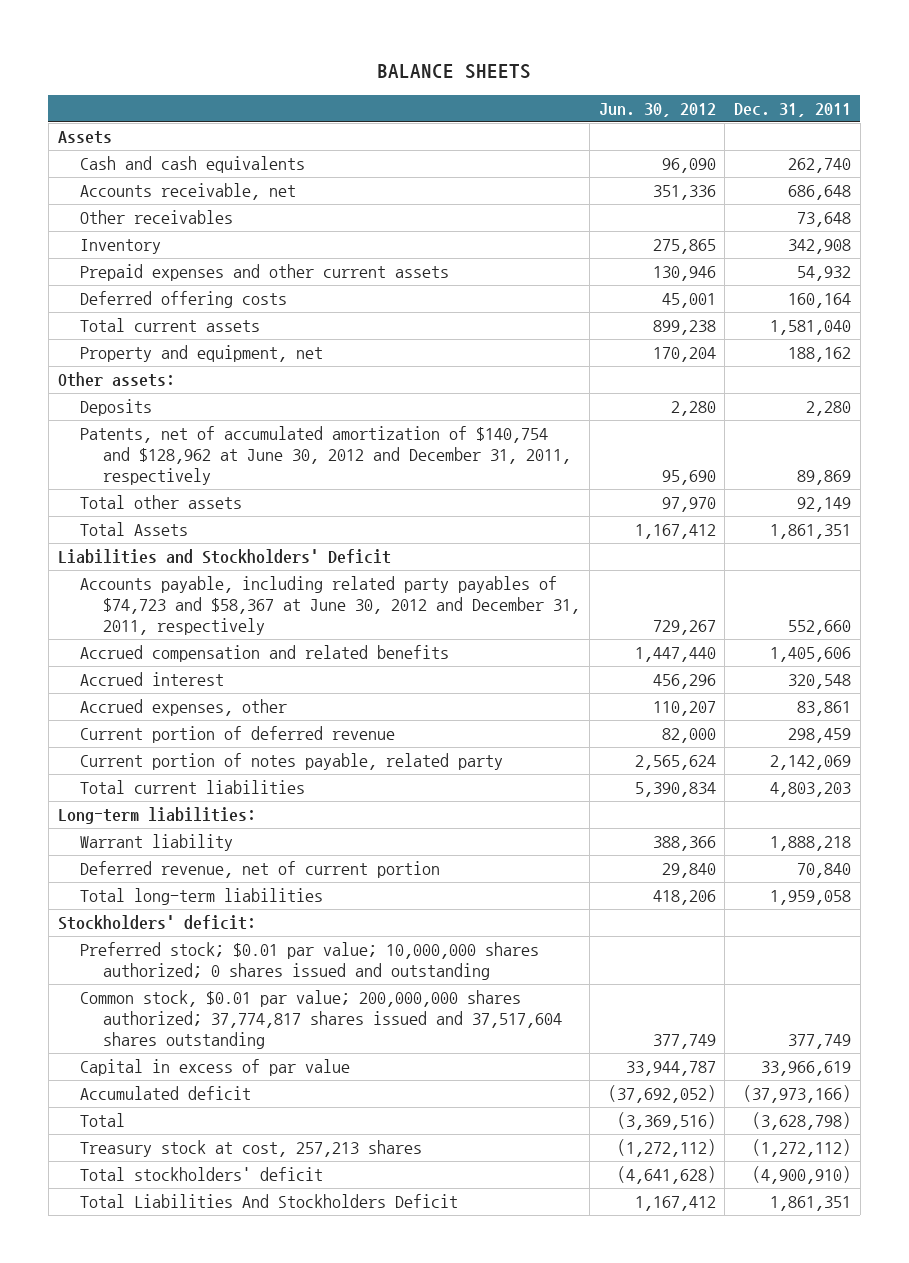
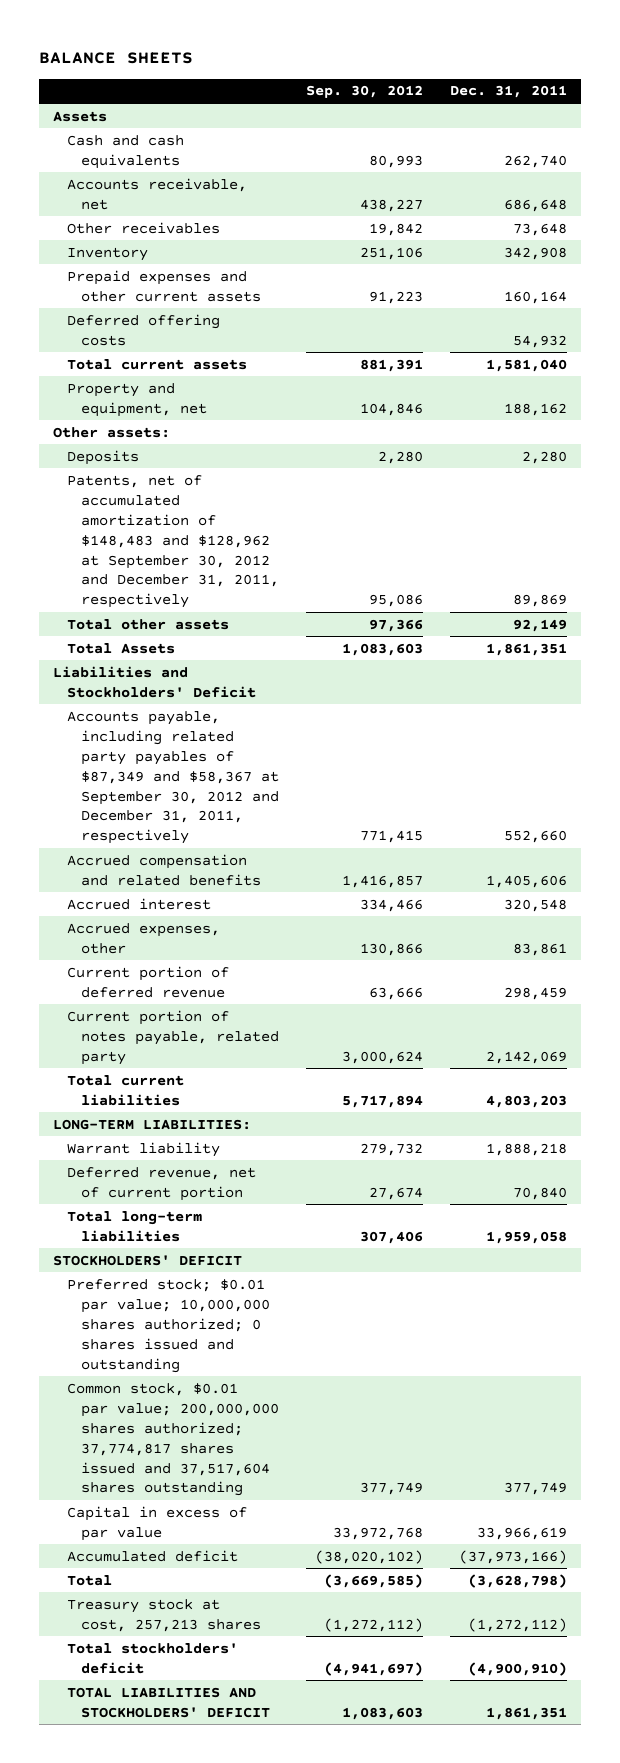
[598,102,716,117] Jun. 30, 2012 -> none
none -> [306,85,424,99] Sep. 30, 2012
[797,266,852,282] 54,932 -> [504,290,568,304] 160,164
[788,293,852,309] 160,164 -> [513,334,568,348] 54,932
[80,426,571,485] Patents, net of accumulated amortization of $140,754 and $128,962 at June 30, 2012 and December 31, 2011, respectively -> [66,474,279,609] Patents, net of accumulated amortization of $148,483 and $128,962 at September 30, 2012 and December 31, 2011, respectively
[80,576,580,635] Accounts payable, including related party payables of $74,723 and $58,367 at June 30, 2012 and December 31, 2011, respectively -> [66,710,279,845] Accounts payable, including related party payables of $87,349 and $58,367 at September 30, 2012 and December 31, 2011, respectively
[57,807,256,825] Long-term liabilities: -> [52,1118,251,1130] LONG-TERM LIABILITIES:
[57,915,256,931] Stockholders' deficit: -> [52,1254,242,1266] STOCKHOLDERS' DEFICIT
[80,1194,459,1209] Total Liabilities And Stockholders Deficit -> [66,1686,270,1718] TOTAL LIABILITIES AND STOCKHOLDERS' DEFICIT

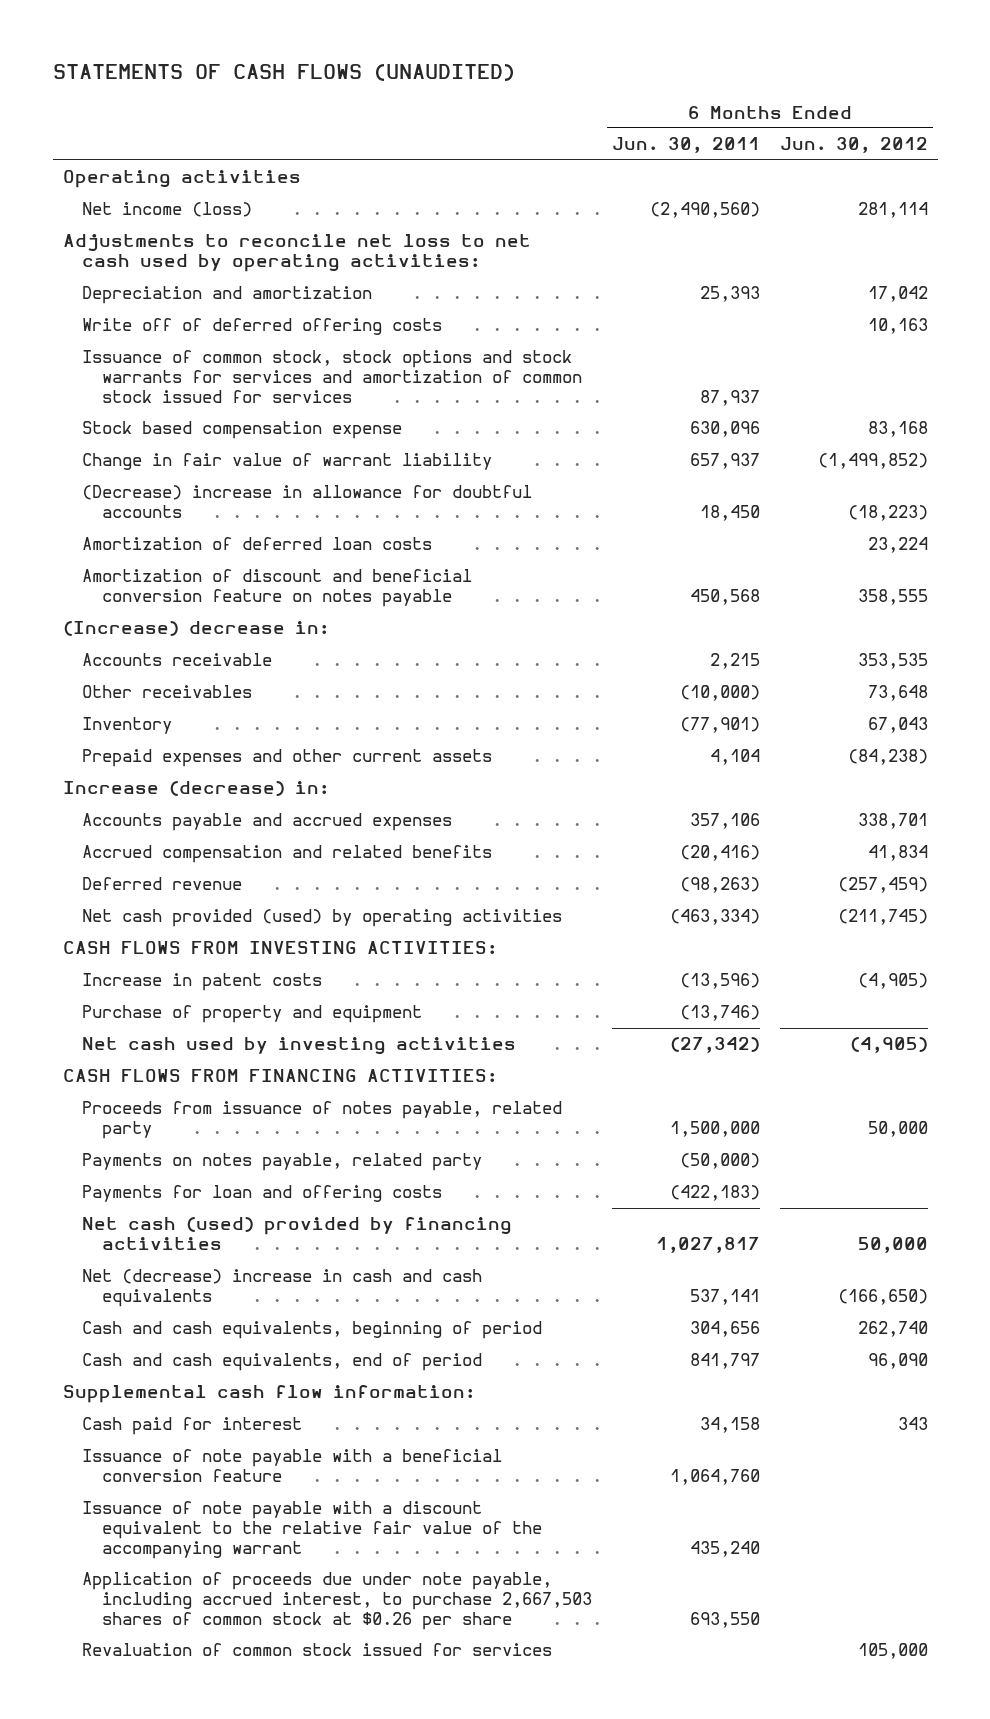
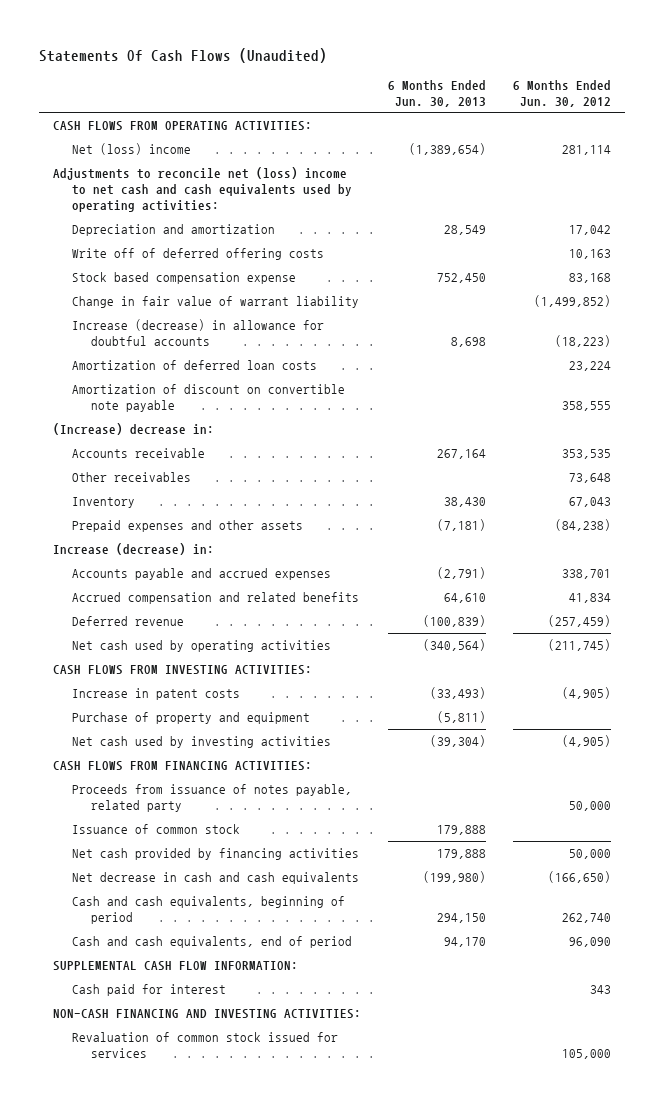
[52,64,515,82] STATEMENTS OF CASH FLOWS (UNAUDITED) -> [39,47,328,63] Statements Of Cash Flows (Unaudited)
[612,137,761,154] Jun. 30, 2011 -> none
none -> [388,79,487,107] 6 Months Ended Jun. 30, 2013
[62,170,301,189] Operating activities -> [52,120,312,131] CASH FLOWS FROM OPERATING ACTIVITIES:
[82,202,253,218] Net income (loss) -> [72,142,192,155] Net (loss) income
[62,234,531,273] Adjustments to reconcile net loss to net cash used by operating activities: -> [52,166,353,213] Adjustments to reconcile net (loss) income to net cash and cash equivalents used by operating activities:
[82,350,583,403] Issuance of common stock, stock options and stock warrants for services and amortization of common stock issued for services -> none
[82,485,533,519] (Decrease) increase in allowance for doubtful accounts -> [72,318,325,347] Increase (decrease) in allowance for doubtful accounts
[82,569,473,608] Amortization of discount and beneficial conversion feature on notes payable -> [72,383,346,413] Amortization of discount on convertible note payable
[82,749,493,768] Prepaid expenses and other current assets -> [72,519,304,532] Prepaid expenses and other assets
[82,909,563,928] Net cash provided (used) by operating activities -> [72,639,332,652] Net cash used by operating activities
[82,1153,483,1172] Payments on notes payable, related party -> none
[82,1185,443,1203] Payments for loan and offering costs -> none
none -> [72,823,241,834] Issuance of common stock
[82,1217,513,1251] Net cash (used) provided by financing activities -> [72,847,360,860] Net cash provided by financing activities
[82,1269,483,1308] Net (decrease) increase in cash and cash equivalents -> [72,871,360,884] Net decrease in cash and cash equivalents
[62,1385,475,1404] Supplemental cash flow information: -> [52,960,298,971] SUPPLEMENTAL CASH FLOW INFORMATION:
[82,1449,503,1483] Issuance of note payable with a beneficial conversion feature -> none
[82,1501,543,1559] Issuance of note payable with a discount equivalent to the relative fair value of the accompanying warrant -> none
[82,1572,593,1630] Application of proceeds due under note payable, including accrued interest, to purchase 2,667,503 shares of common stock at $0.26 per share -> none
none -> [52,1008,361,1019] NON-CASH FINANCING AND INVESTING ACTIVITIES:

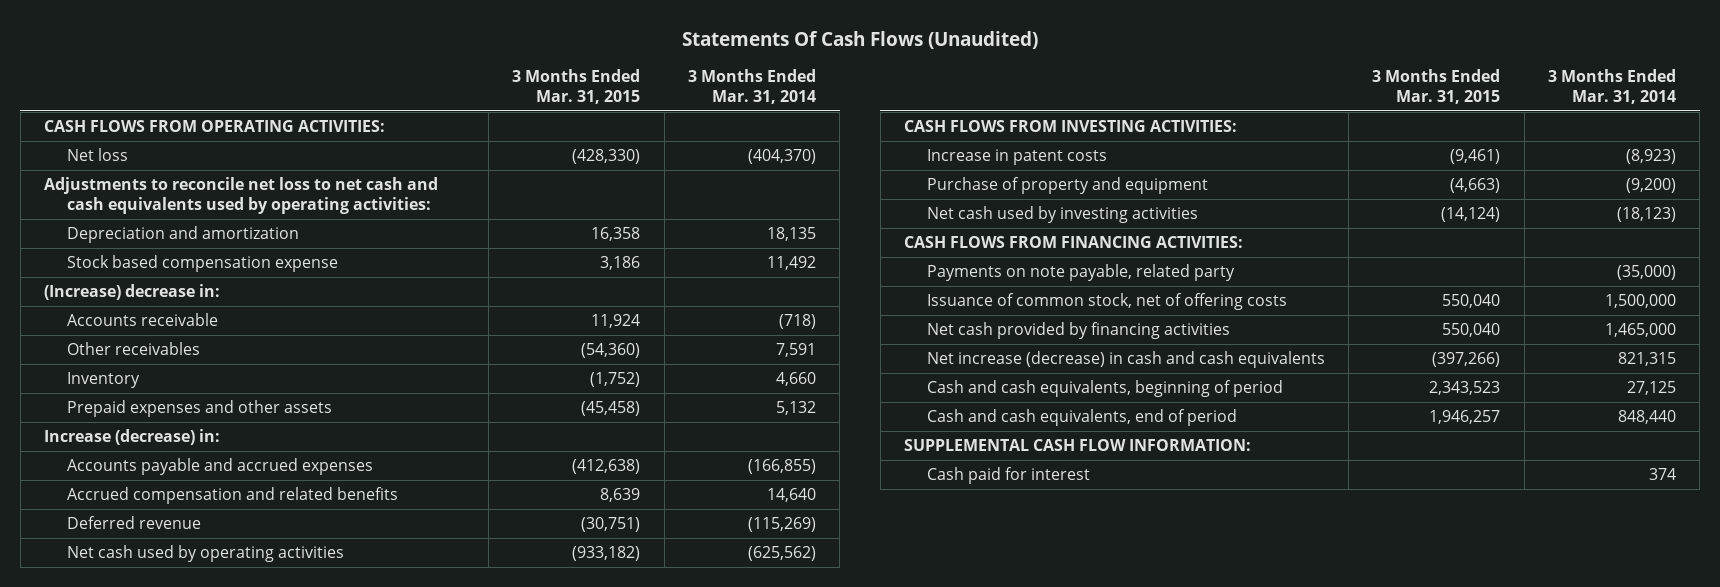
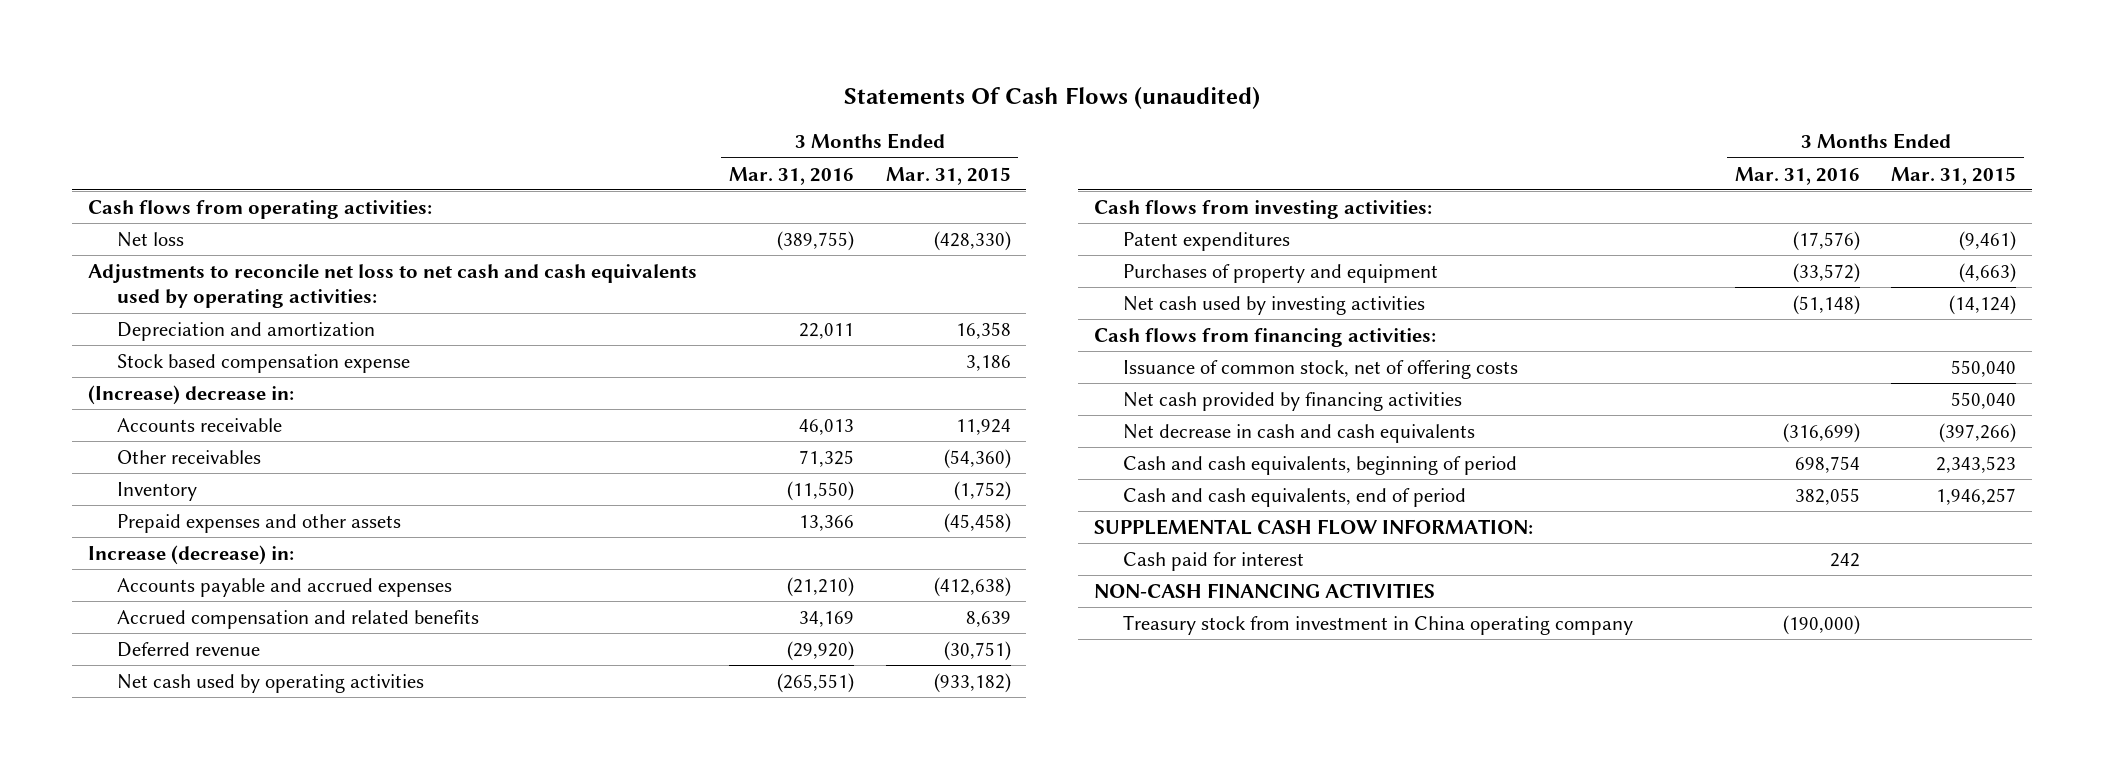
[682,30,1039,49] Statements Of Cash Flows (Unaudited) -> [844,87,1261,110] Statements Of Cash Flows (unaudited)
[688,69,817,104] 3 Months Ended Mar. 31, 2014 -> none
none -> [728,166,854,185] Mar. 31, 2016
[44,120,386,133] CASH FLOWS FROM OPERATING ACTIVITIES: -> [88,199,433,219] Cash flows from operating activities:
[904,120,1238,133] CASH FLOWS FROM INVESTING ACTIVITIES: -> [1094,199,1433,219] Cash flows from investing activities:
[926,149,1107,166] Increase in patent costs -> [1122,231,1290,251] Patent expenditures
[926,177,1208,195] Purchase of property and equipment -> [1122,263,1438,283] Purchases of property and equipment
[926,264,1235,282] Payments on note payable, related party -> none
[904,236,1244,249] CASH FLOWS FROM FINANCING ACTIVITIES: -> [1094,327,1437,347] Cash flows from financing activities:
[926,351,1325,369] Net increase (decrease) in cash and cash equivalents -> [1122,423,1475,443] Net decrease in cash and cash equivalents
none -> [1094,582,1436,599] NON-CASH FINANCING ACTIVITIES
none -> [1122,614,1633,635] Treasury stock from investment in China operating company

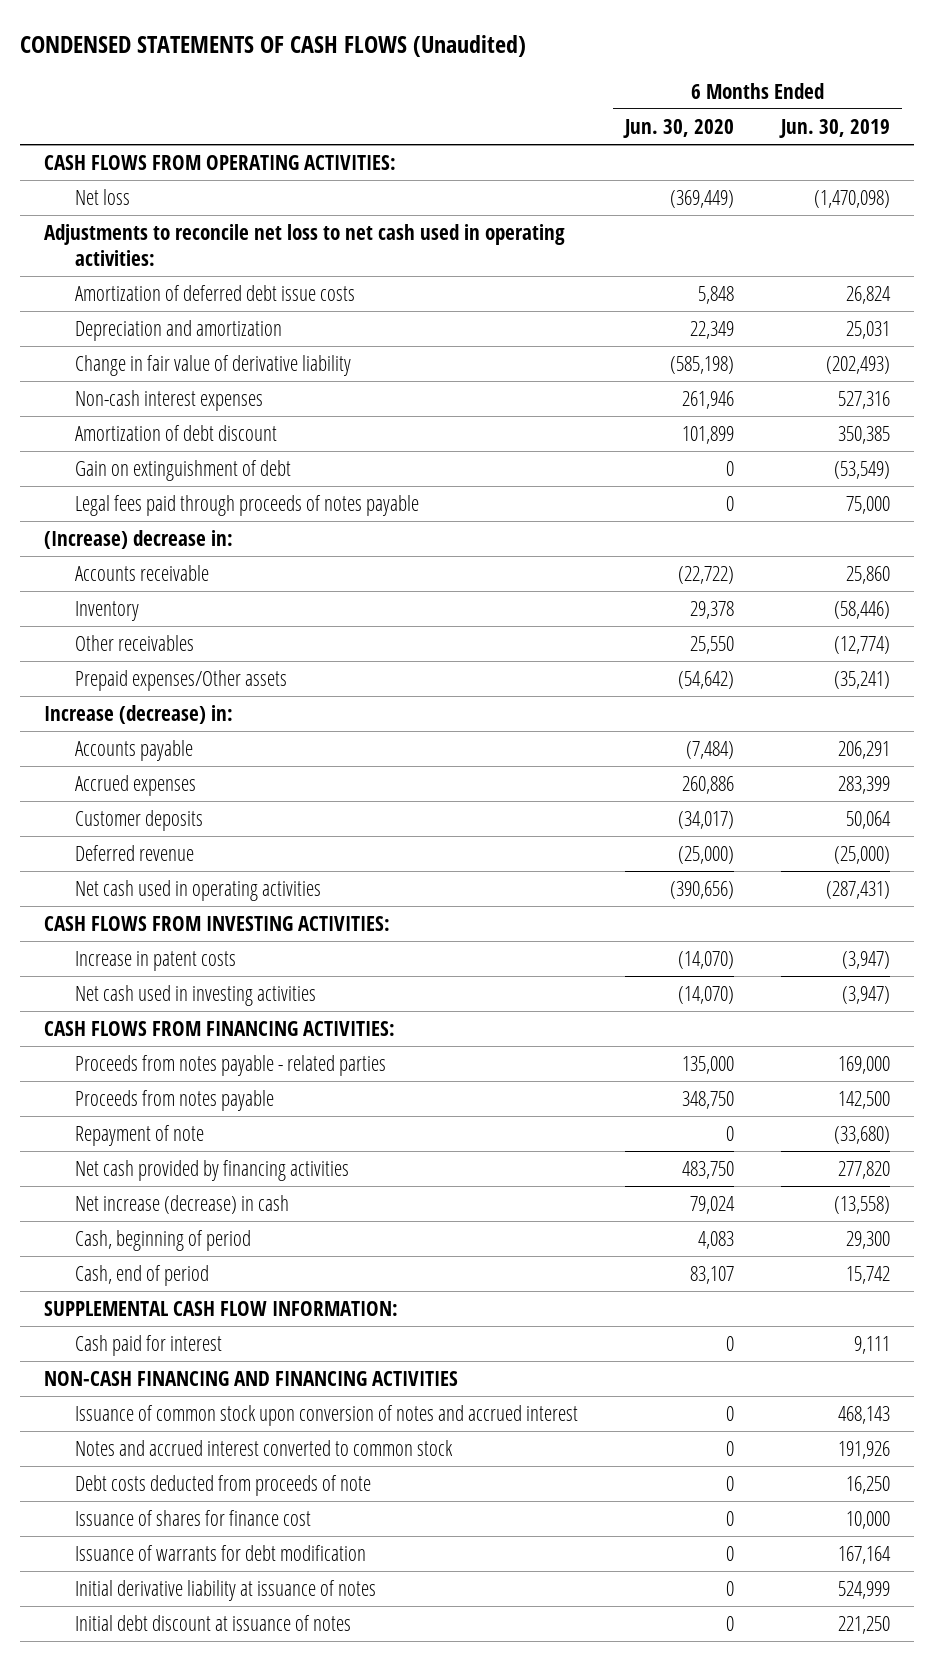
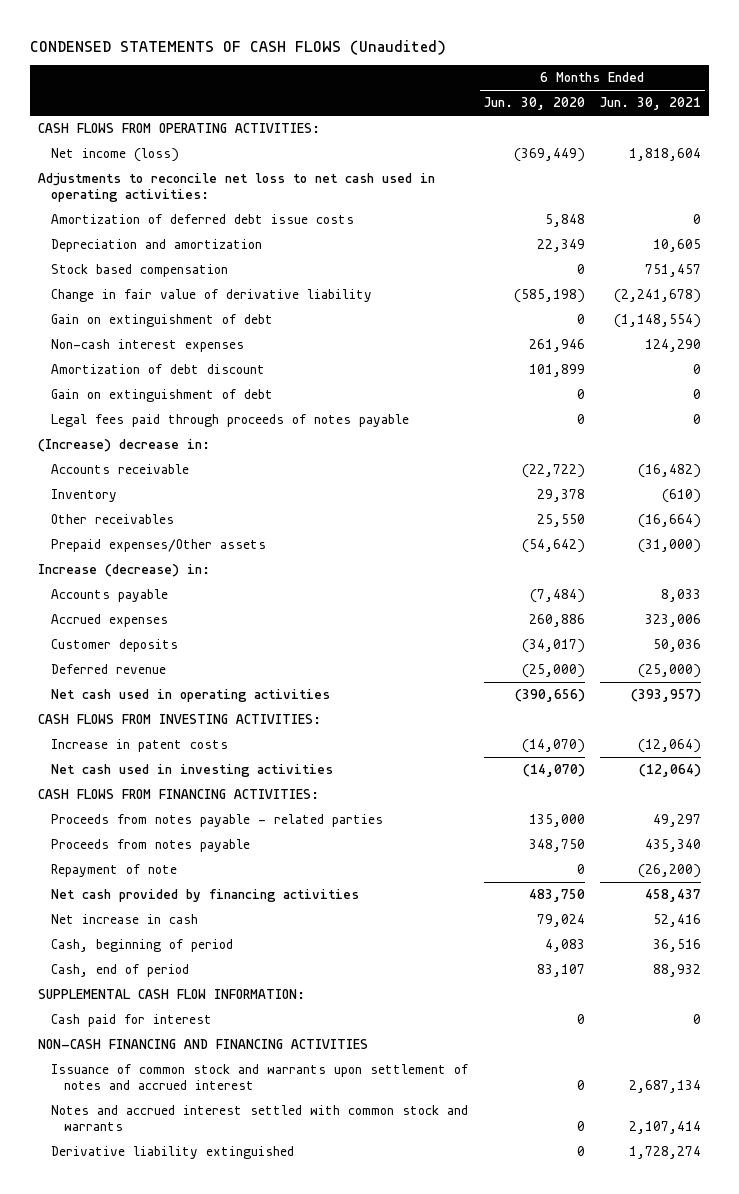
[779,119,891,139] Jun. 30, 2019 -> none
none -> [600,97,702,111] Jun. 30, 2021
[74,189,130,206] Net loss -> [51,148,180,163] Net income (loss)
none -> [51,264,229,278] Stock based compensation
none -> [51,314,274,328] Gain on extinguishment of debt
[74,1195,289,1215] Net increase (decrease) in cash -> [51,914,199,925] Net increase in cash
[74,1475,371,1497] Debt costs deducted from proceeds of note -> none
[74,1510,311,1527] Issuance of shares for finance cost -> none
[74,1545,366,1562] Issuance of warrants for debt modification -> none
[74,1580,376,1602] Initial derivative liability at issuance of notes -> none
[74,1615,351,1632] Initial debt discount at issuance of notes -> none
[74,1405,578,1427] Issuance of common stock upon conversion of notes and accrued interest -> [51,1064,469,1091] Issuance of common stock and warrants upon settlement of notes and accrued interest
[74,1440,453,1457] Notes and accrued interest converted to common stock -> [51,1105,469,1132] Notes and accrued interest settled with common stock and warrants
none -> [51,1146,295,1160] Derivative liability extinguished

